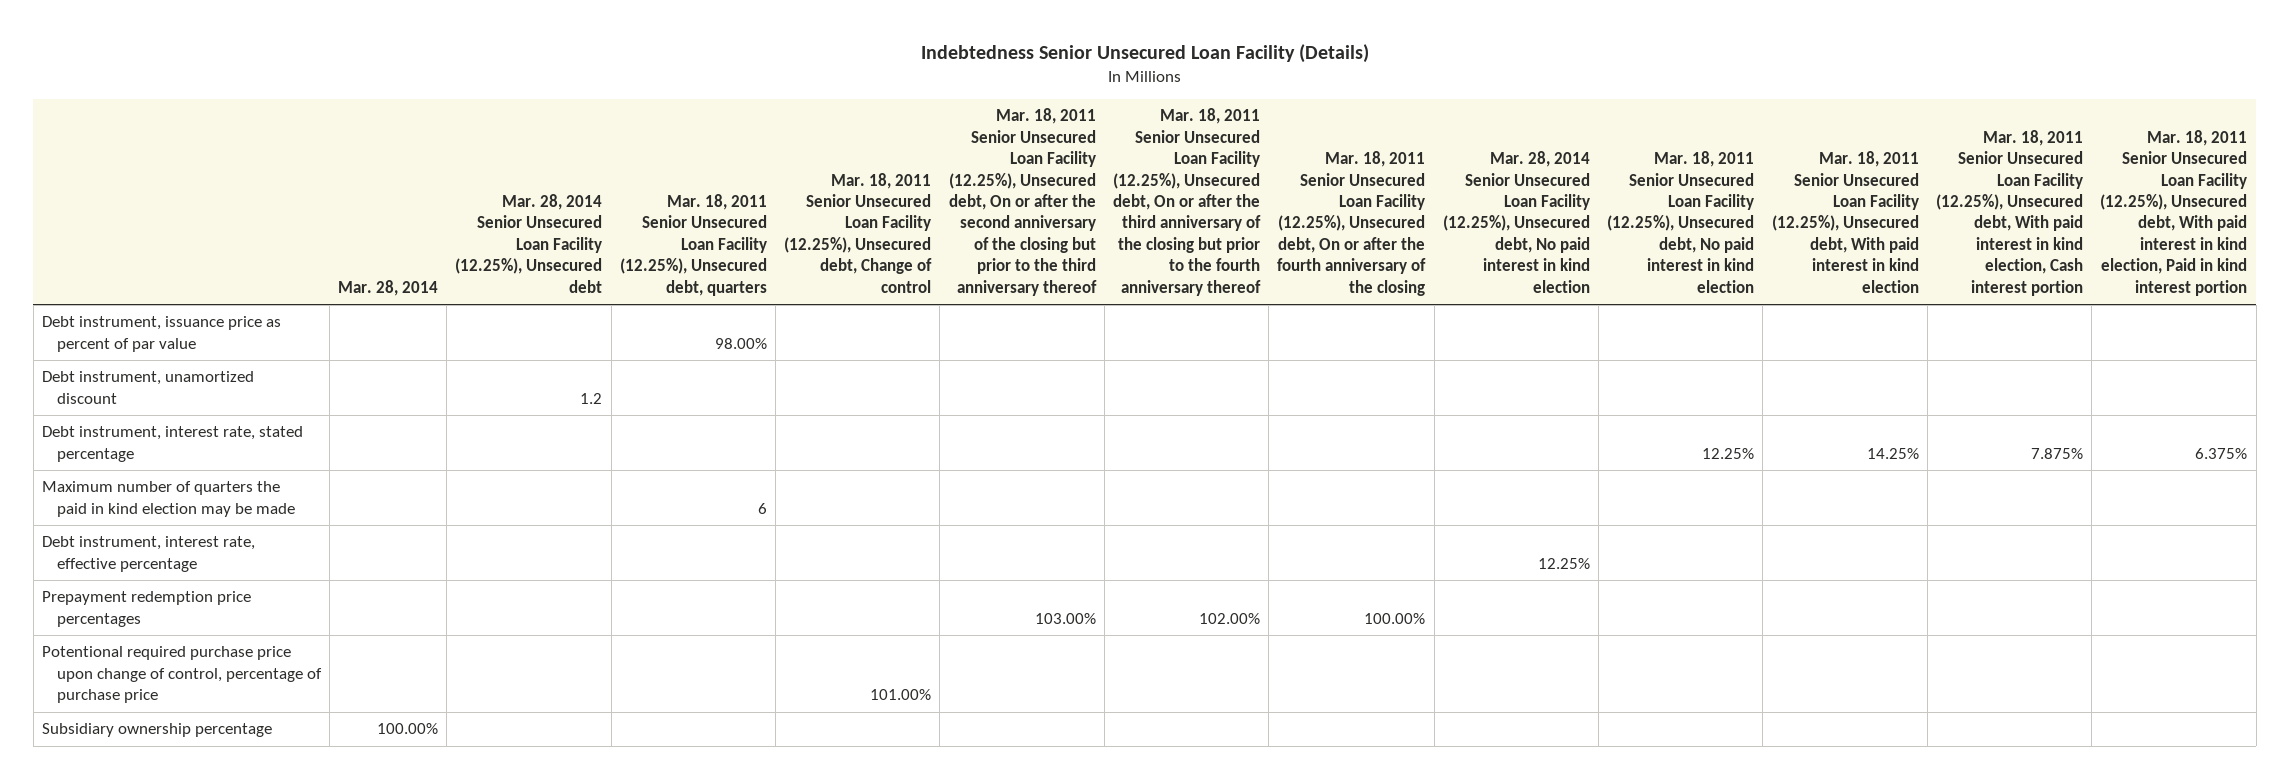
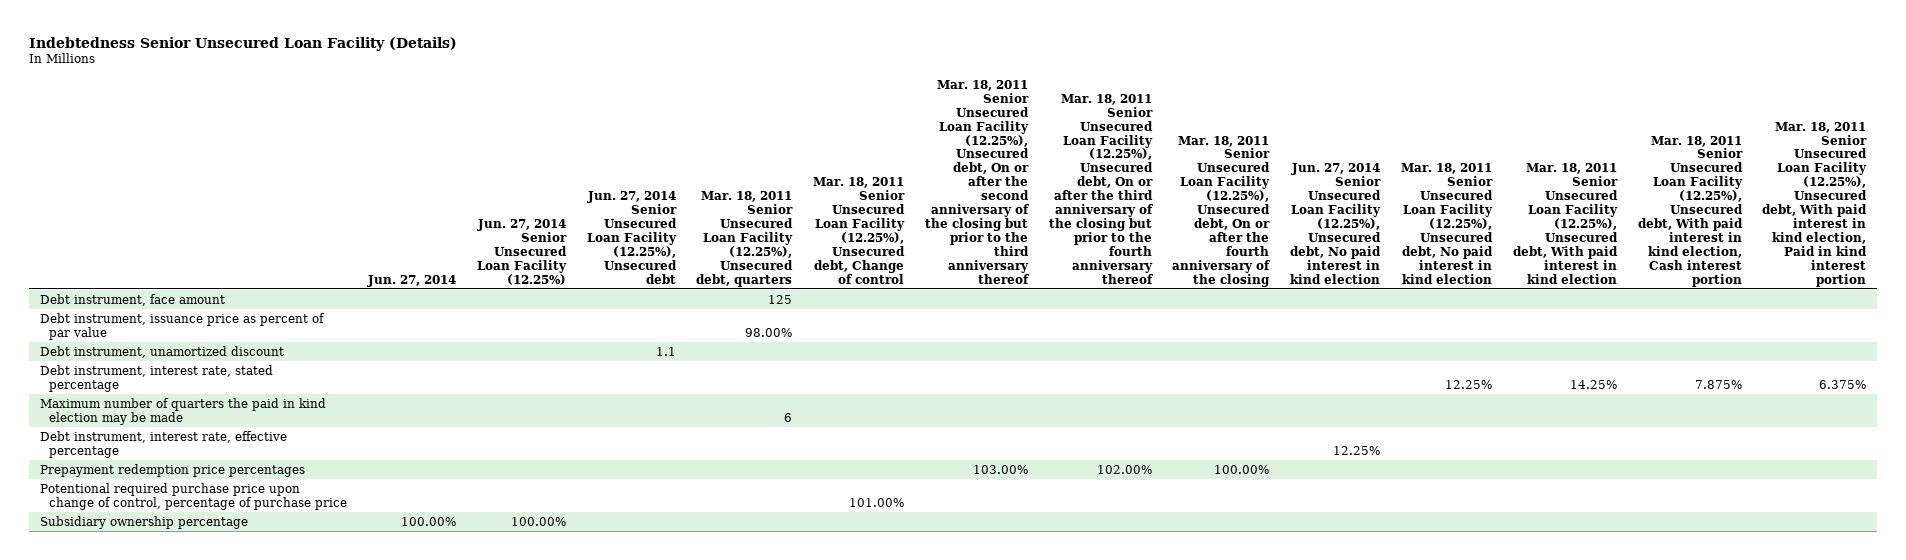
[337,279,438,296] Mar. 28, 2014 -> none
[455,194,603,293] Mar. 28, 2014 Senior Unsecured Loan Facility (12.25%), Unsecured debt -> none
[1442,151,1590,293] Mar. 28, 2014 Senior Unsecured Loan Facility (12.25%), Unsecured debt, No paid interest in kind election -> none
none -> [366,274,456,287] Jun. 27, 2014
none -> [476,219,567,285] Jun. 27, 2014 Senior Unsecured Loan Facility (12.25%)
none -> [586,191,677,284] Jun. 27, 2014 Senior Unsecured Loan Facility (12.25%), Unsecured debt
none -> [1290,163,1382,284] Jun. 27, 2014 Senior Unsecured Loan Facility (12.25%), Unsecured debt, No paid interest in kind election
none -> [39,293,225,306] Debt instrument, face amount

